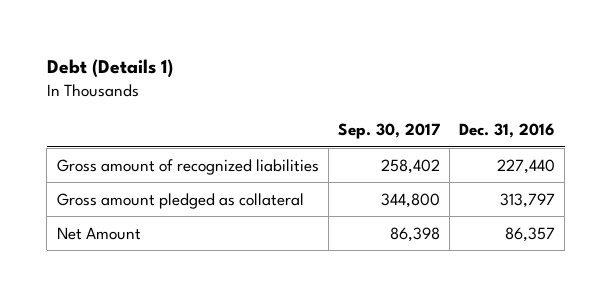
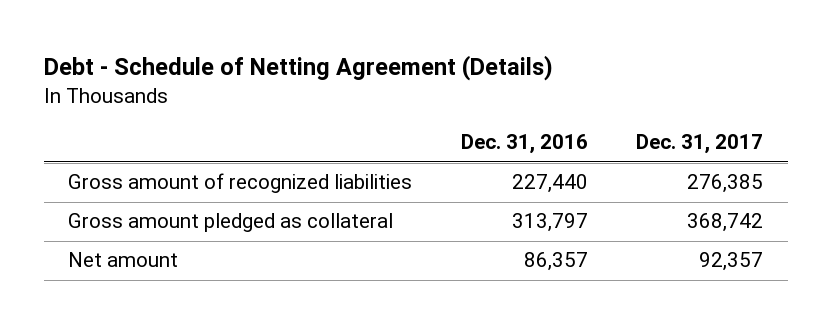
[46,59,173,79] Debt (Details 1) -> [43,55,553,82] Debt - Schedule of Netting Agreement (Details)
[337,123,440,140] Sep. 30, 2017 -> none
none -> [636,134,764,155] Dec. 31, 2017
[56,226,141,240] Net Amount -> [68,252,179,268] Net amount

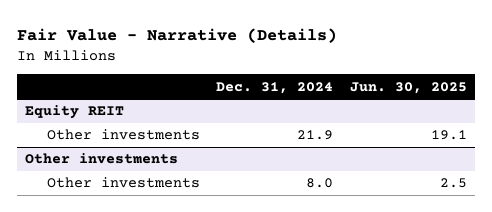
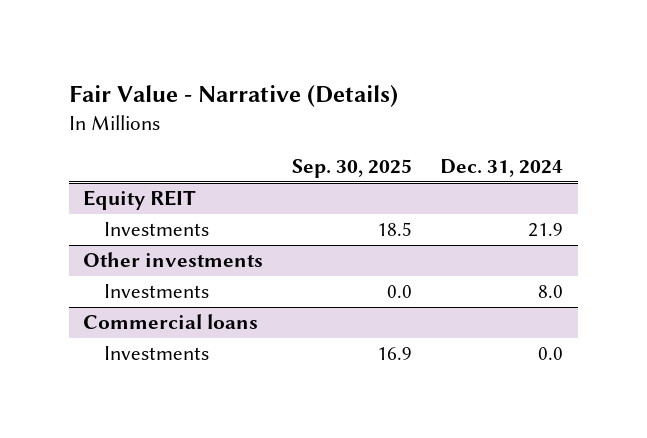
[349,81,467,94] Jun. 30, 2025 -> none
none -> [291,158,412,178] Sep. 30, 2025
[46,129,200,141] Other investments -> [103,222,209,237] Investments
[46,177,200,189] Other investments -> [103,284,209,299] Investments
none -> [83,314,259,330] Commercial loans
none -> [103,346,209,361] Investments

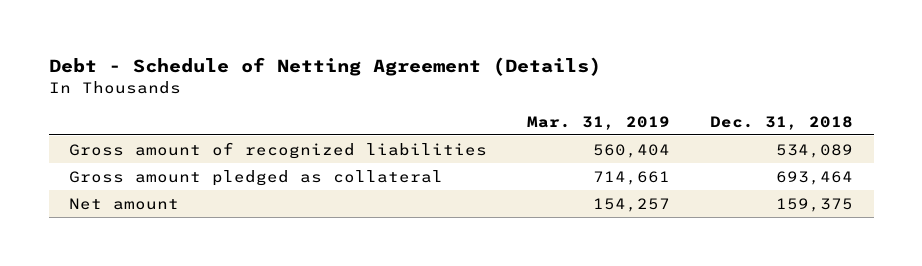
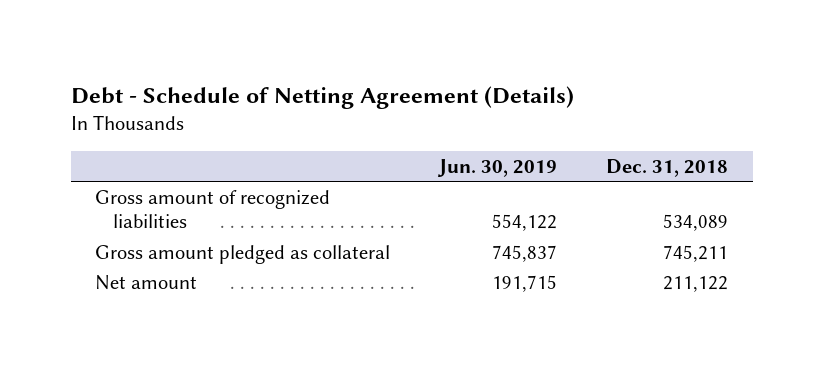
[527,115,671,130] Mar. 31, 2019 -> none
none -> [437,158,558,177] Jun. 30, 2019
[776,170,854,185] 693,464 -> [663,244,729,262] 745,211
[776,197,854,212] 159,375 -> [663,275,729,292] 211,122

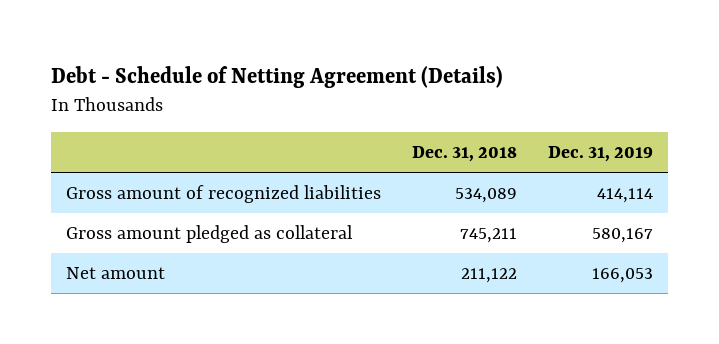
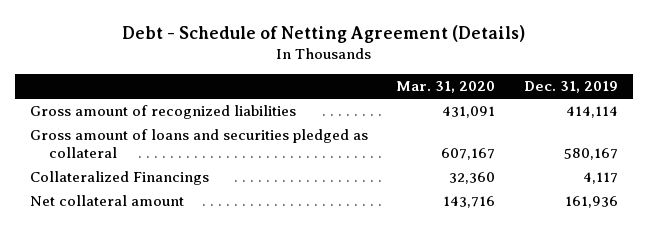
[411,145,517,162] Dec. 31, 2018 -> none
none -> [396,81,496,94] Mar. 31, 2020
[66,225,354,244] Gross amount pledged as collateral -> [29,129,368,159] Gross amount of loans and securities pledged as collateral
none -> [29,171,209,186] Collateralized Financings
[66,267,166,280] Net amount -> [29,195,184,207] Net collateral amount
[591,268,653,284] 166,053 -> [565,196,619,209] 161,936

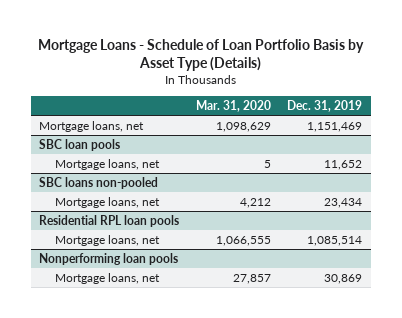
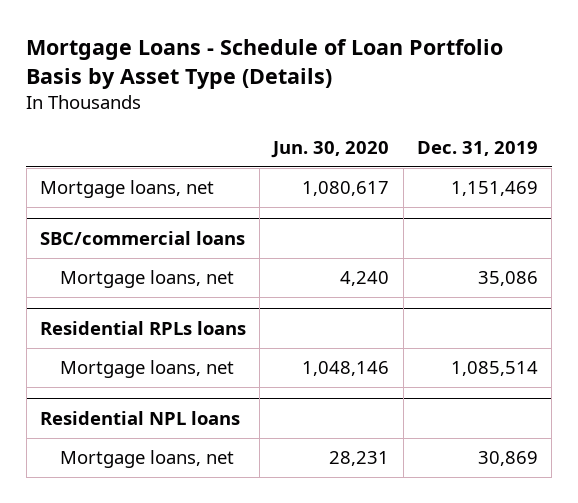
[195,100,271,113] Mar. 31, 2020 -> none
none -> [271,141,390,159] Jun. 30, 2020
[39,176,159,189] SBC loans non-pooled -> none
[54,196,160,208] Mortgage loans, net -> none
[39,138,121,151] SBC loan pools -> [39,230,245,245] SBC/commercial loans
[324,159,363,170] 11,652 -> [477,271,538,287] 35,086
[39,214,180,227] Residential RPL loan pools -> [39,320,246,335] Residential RPLs loans
[39,252,179,265] Nonperforming loan pools -> [39,410,240,425] Residential NPL loans

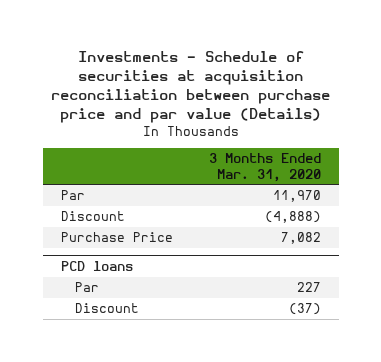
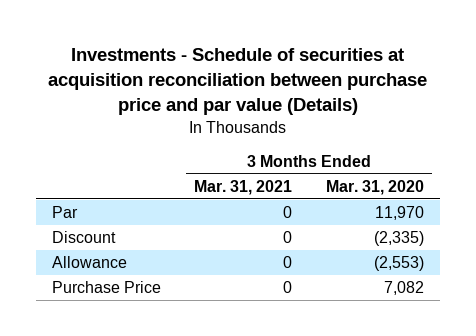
none -> [194,179,293,195] Mar. 31, 2021
[264,211,321,224] (4,888) -> [373,230,424,246] (2,335)
none -> [52,255,128,268] Allowance
[60,260,133,271] PCD loans -> none
[74,282,99,293] Par -> none
[74,303,139,314] Discount -> none

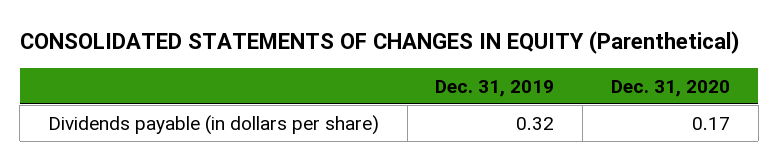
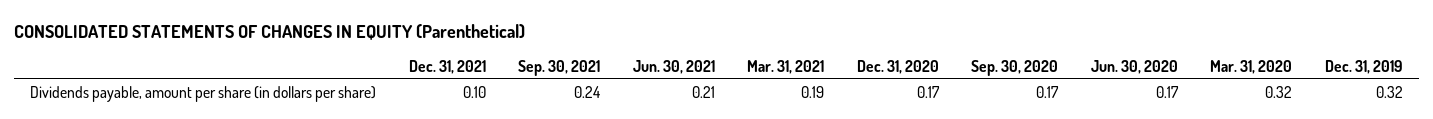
none -> [408,59,486,74] Dec. 31, 2021
none -> [518,59,601,76] Sep. 30, 2021
none -> [632,59,715,74] Jun. 30, 2021
none -> [747,59,825,74] Mar. 31, 2021
none -> [971,59,1059,76] Sep. 30, 2020
none -> [1090,59,1178,74] Jun. 30, 2020
none -> [1210,59,1293,74] Mar. 31, 2020
[47,114,379,135] Dividends payable (in dollars per share) -> [30,86,377,103] Dividends payable, amount per share (in dollars per share)

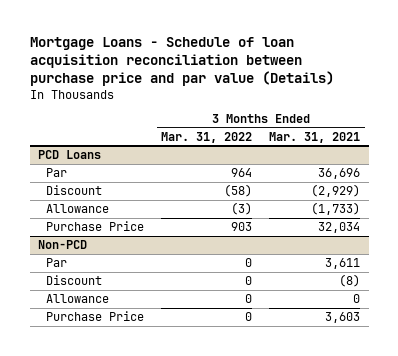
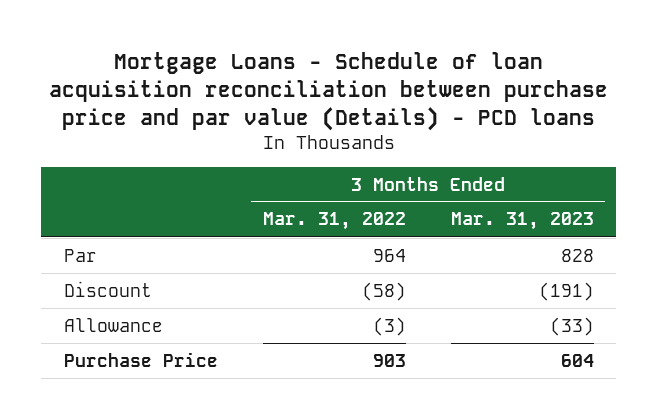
[29,37,334,87] Mortgage Loans - Schedule of loan acquisition reconciliation between purchase price and par value (Details) -> [48,51,608,131] Mortgage Loans - Schedule of loan acquisition reconciliation between purchase price and par value (Details) - PCD loans
[269,131,361,143] Mar. 31, 2021 -> none
none -> [450,212,594,231] Mar. 31, 2023
[37,149,101,159] PCD Loans -> none
[37,239,87,249] Non-PCD -> none
[46,257,68,267] Par -> none
[46,274,103,285] Discount -> none
[46,293,110,303] Allowance -> none
[46,310,145,321] Purchase Price -> none

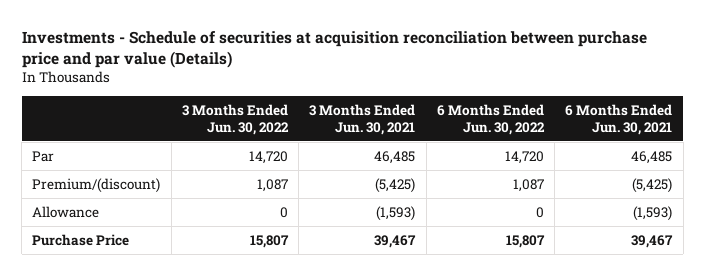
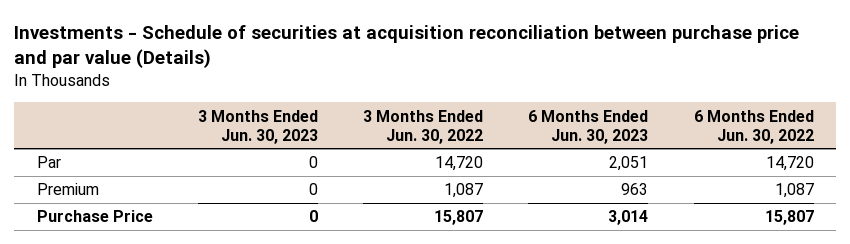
[309,103,416,135] 3 Months Ended Jun. 30, 2021 -> none
[565,103,673,135] 6 Months Ended Jun. 30, 2021 -> none
none -> [197,109,318,144] 3 Months Ended Jun. 30, 2023
none -> [528,109,649,144] 6 Months Ended Jun. 30, 2023
[32,205,100,218] Allowance -> none
[32,177,161,193] Premium/(discount) -> [36,183,99,196] Premium

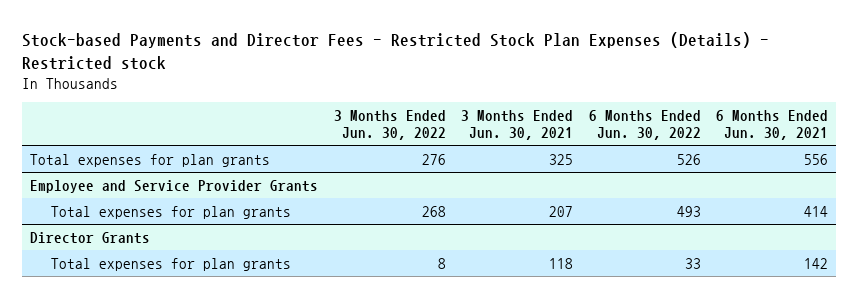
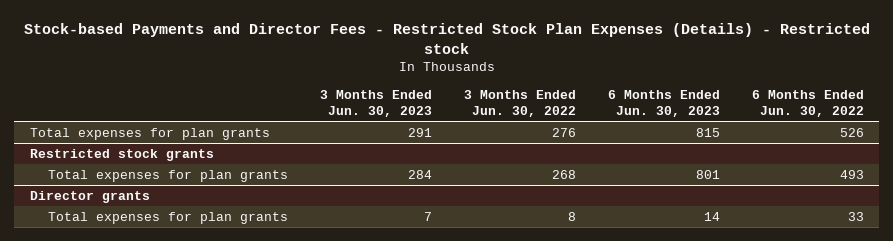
[461,109,574,140] 3 Months Ended Jun. 30, 2021 -> none
[716,109,829,140] 6 Months Ended Jun. 30, 2021 -> none
none -> [319,90,432,117] 3 Months Ended Jun. 30, 2023
none -> [607,90,720,117] 6 Months Ended Jun. 30, 2023
[29,179,318,193] Employee and Service Provider Grants -> [29,148,214,161] Restricted stock grants
[29,231,150,244] Director Grants -> [29,190,150,203] Director grants

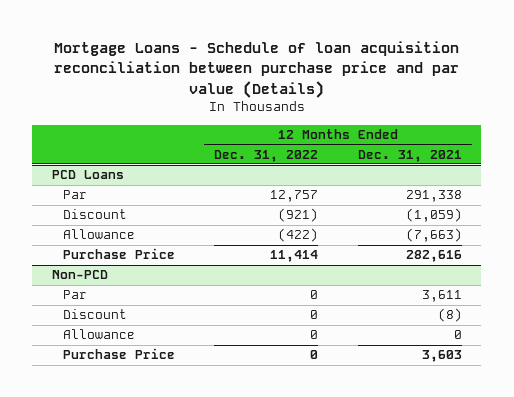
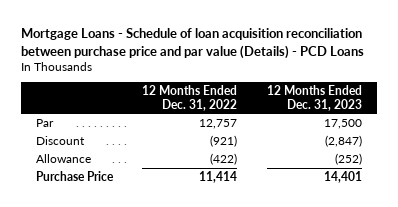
[53,40,459,98] Mortgage Loans - Schedule of loan acquisition reconciliation between purchase price and par value (Details) -> [20,28,364,59] Mortgage Loans - Schedule of loan acquisition reconciliation between purchase price and par value (Details) - PCD Loans
[357,149,462,162] Dec. 31, 2021 -> none
none -> [267,85,363,111] 12 Months Ended Dec. 31, 2023
[51,170,124,180] PCD Loans -> none
[51,270,108,280] Non-PCD -> none
[62,290,87,300] Par -> none
[62,309,127,320] Discount -> none
[62,329,135,340] Allowance -> none
[62,348,175,360] Purchase Price -> none

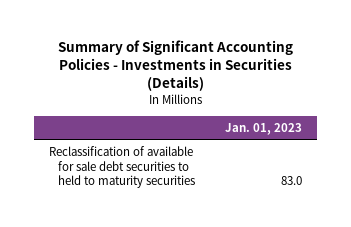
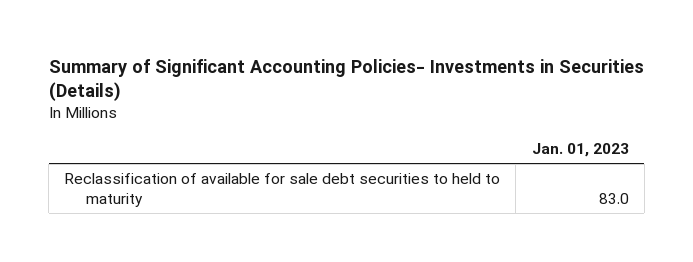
[57,40,293,92] Summary of Significant Accounting Policies - Investments in Securities (Details) -> [48,58,644,101] Summary of Significant Accounting Policies- Investments in Securities (Details)
[48,145,196,189] Reclassification of available for sale debt securities to held to maturity securities -> [64,173,501,207] Reclassification of available for sale debt securities to held to maturity

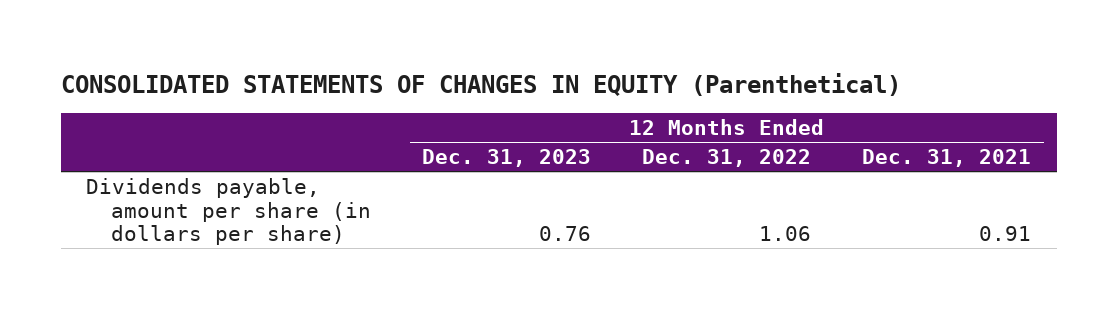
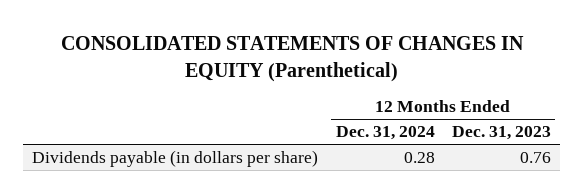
[642,149,812,168] Dec. 31, 2022 -> none
[862,149,1032,168] Dec. 31, 2021 -> none
none -> [335,126,435,141] Dec. 31, 2024
[86,177,372,246] Dividends payable, amount per share (in dollars per share) -> [32,150,319,168] Dividends payable (in dollars per share)

